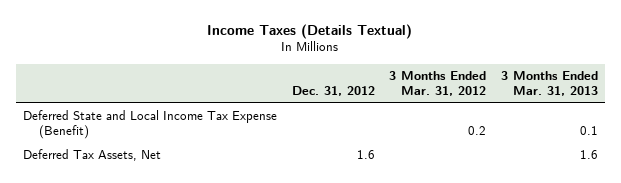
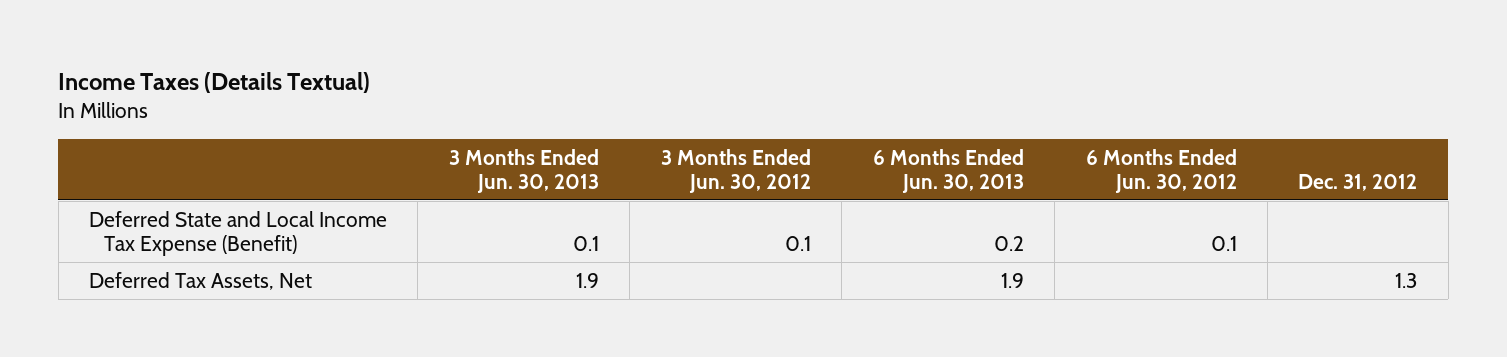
[389,71,487,97] 3 Months Ended Mar. 31, 2012 -> none
[500,71,598,97] 3 Months Ended Mar. 31, 2013 -> none
none -> [448,148,599,193] 3 Months Ended Jun. 30, 2013
none -> [660,148,811,193] 3 Months Ended Jun. 30, 2012
none -> [872,148,1024,193] 6 Months Ended Jun. 30, 2013
none -> [1085,148,1237,193] 6 Months Ended Jun. 30, 2012
[356,150,375,160] 1.6 -> [1395,272,1418,288] 1.3

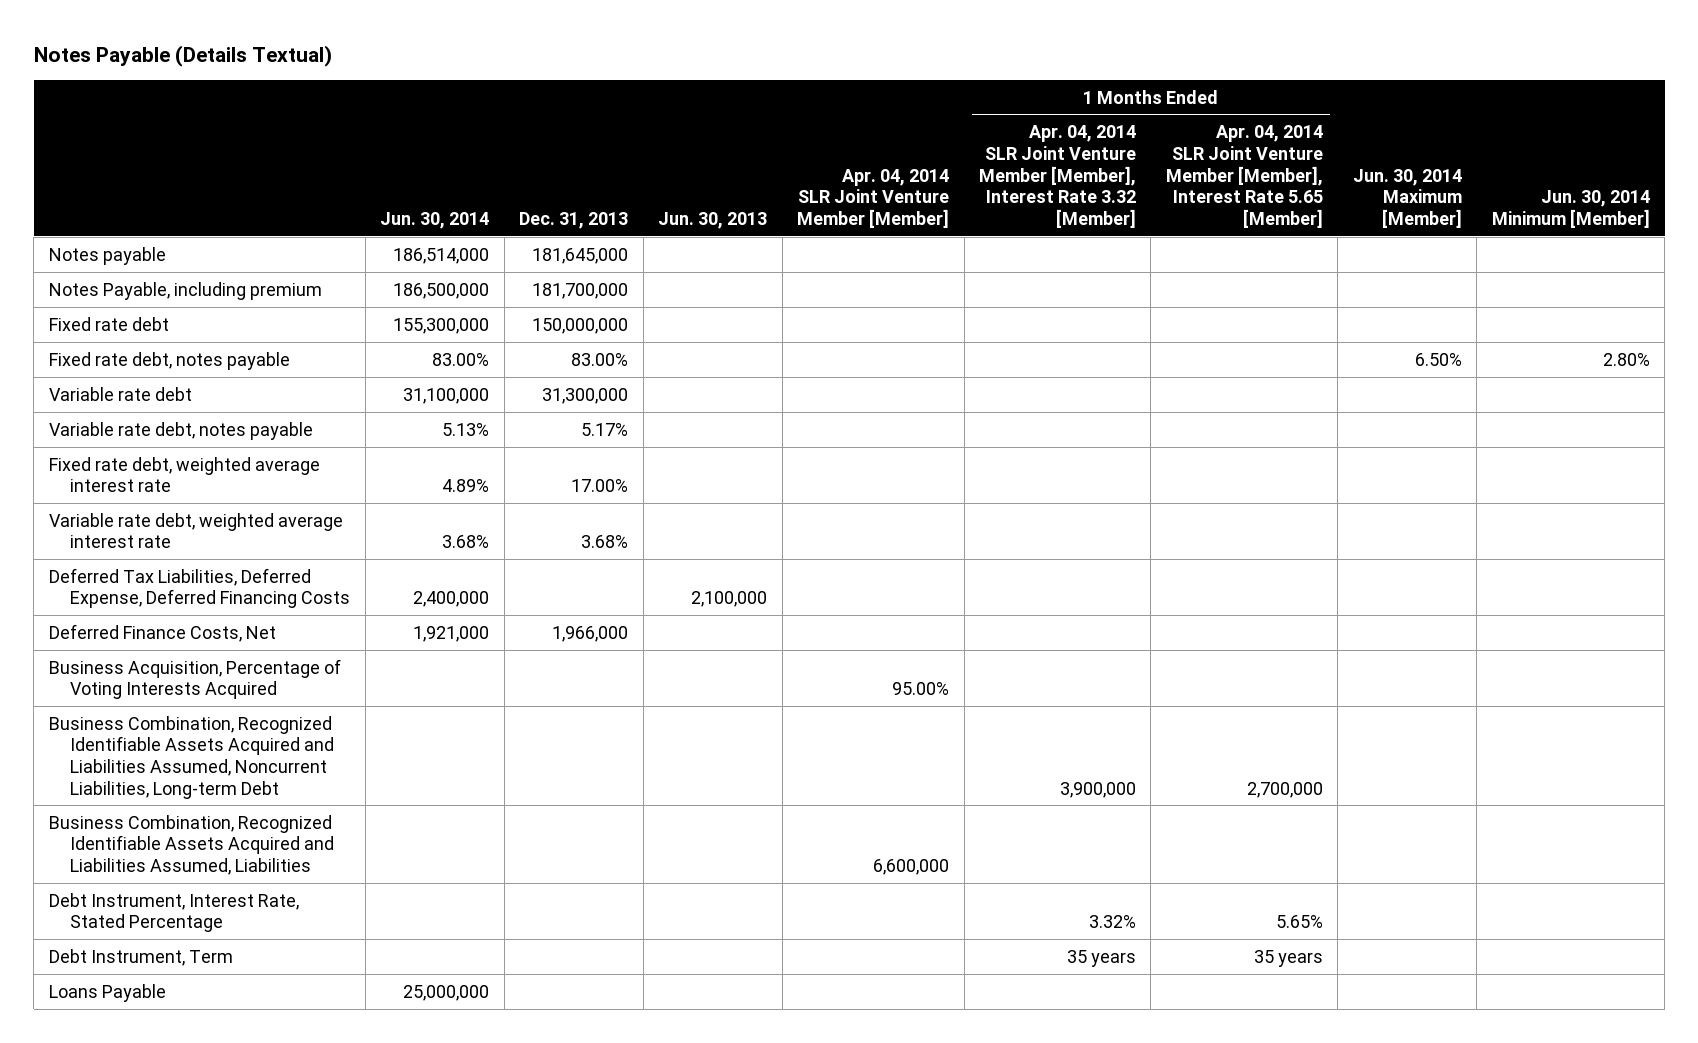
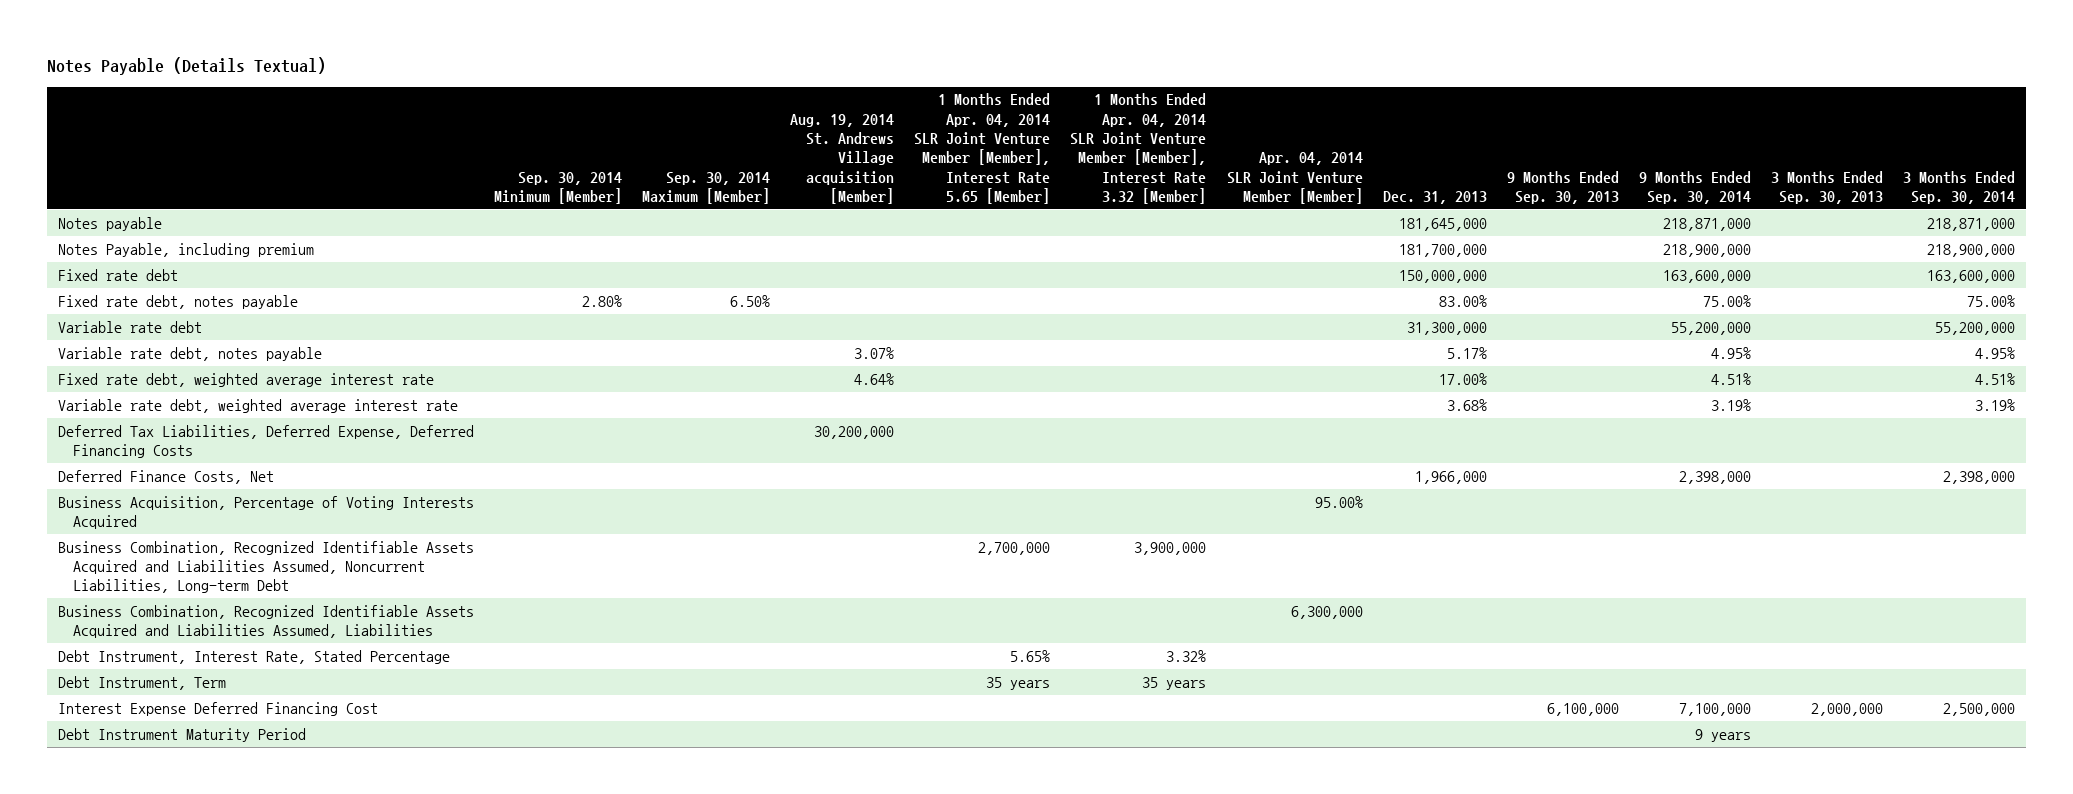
[380,211,490,229] Jun. 30, 2014 -> none
[658,211,768,229] Jun. 30, 2013 -> none
[1352,168,1462,228] Jun. 30, 2014 Maximum [Member] -> none
[1491,190,1650,228] Jun. 30, 2014 Minimum [Member] -> none
none -> [493,171,622,204] Sep. 30, 2014 Minimum [Member]
none -> [641,171,770,204] Sep. 30, 2014 Maximum [Member]
none -> [790,113,895,204] Aug. 19, 2014 St. Andrews Village acquisition [Member]
none -> [1506,170,1619,204] 9 Months Ended Sep. 30, 2013
none -> [1639,170,1752,204] 9 Months Ended Sep. 30, 2014
none -> [1771,170,1884,204] 3 Months Ended Sep. 30, 2013
none -> [1903,170,2016,204] 3 Months Ended Sep. 30, 2014
[873,858,950,875] 6,600,000 -> [1290,605,1363,619] 6,300,000
[48,983,166,1002] Loans Payable -> none
none -> [57,701,378,716] Interest Expense Deferred Financing Cost
none -> [57,727,306,742] Debt Instrument Maturity Period

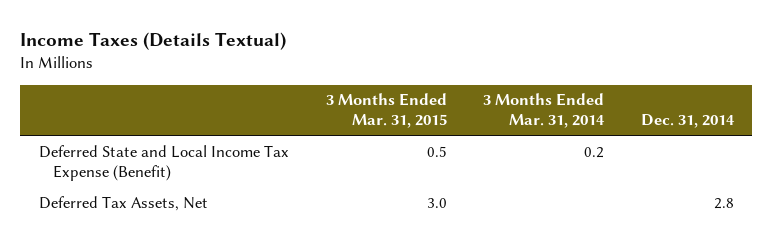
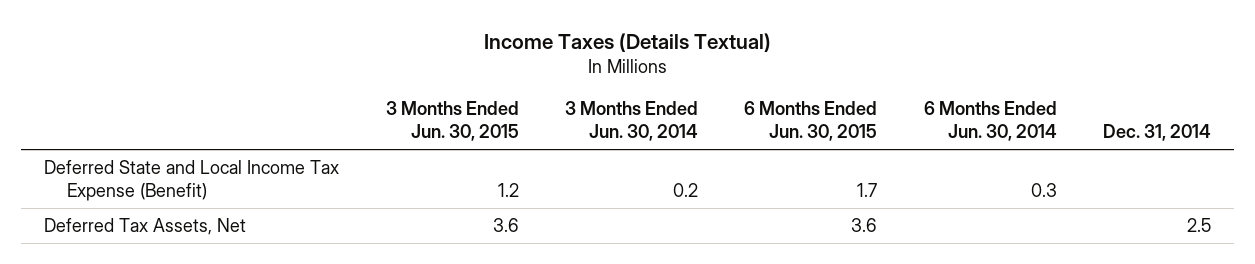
[325,93,447,129] 3 Months Ended Mar. 31, 2015 -> none
[483,93,606,129] 3 Months Ended Mar. 31, 2014 -> none
none -> [385,101,519,142] 3 Months Ended Jun. 30, 2015
none -> [564,101,698,142] 3 Months Ended Jun. 30, 2014
none -> [744,101,878,142] 6 Months Ended Jun. 30, 2015
none -> [923,101,1057,142] 6 Months Ended Jun. 30, 2014
[714,197,735,209] 2.8 -> [1186,218,1211,233] 2.5

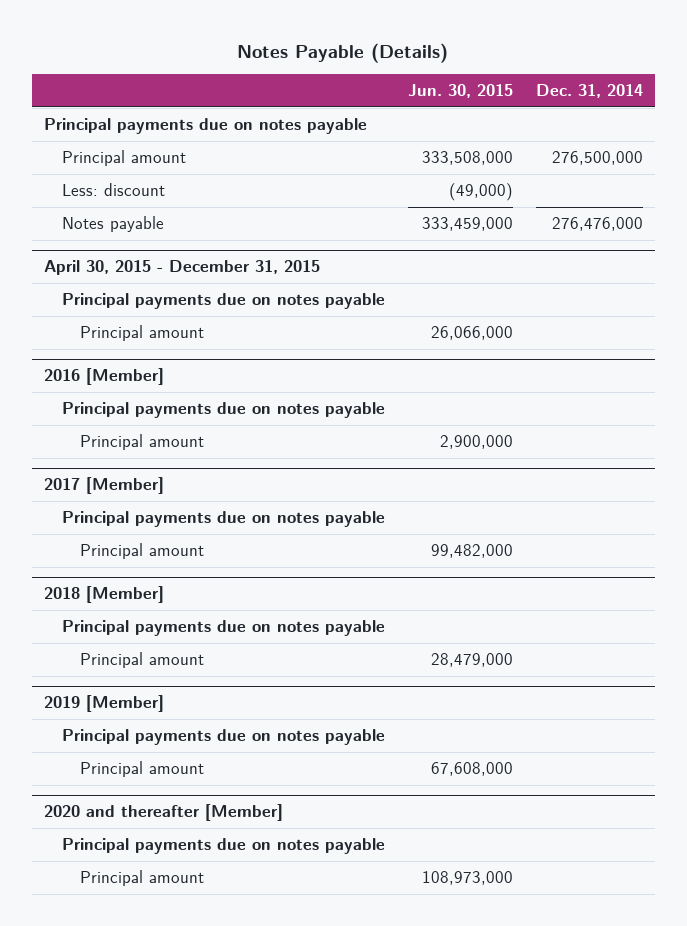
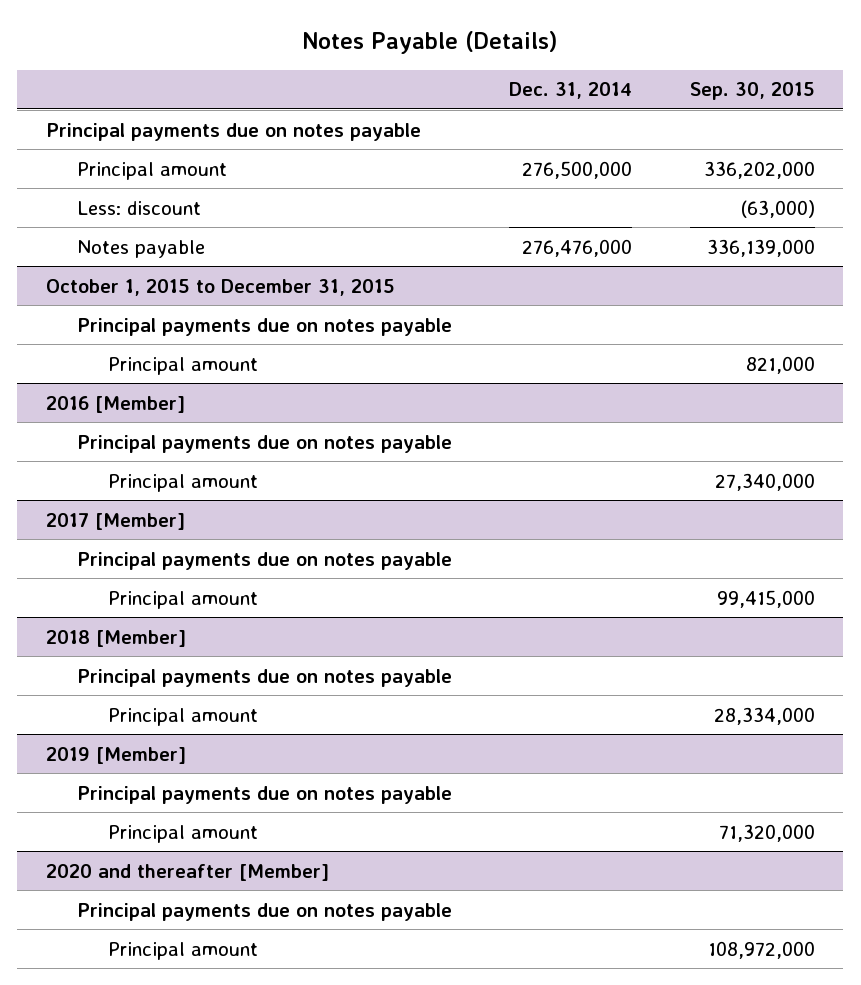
[407,84,513,99] Jun. 30, 2015 -> none
none -> [689,82,815,101] Sep. 30, 2015
[43,260,320,276] April 30, 2015 - December 31, 2015 -> [45,278,395,296] October 1, 2015 to December 31, 2015

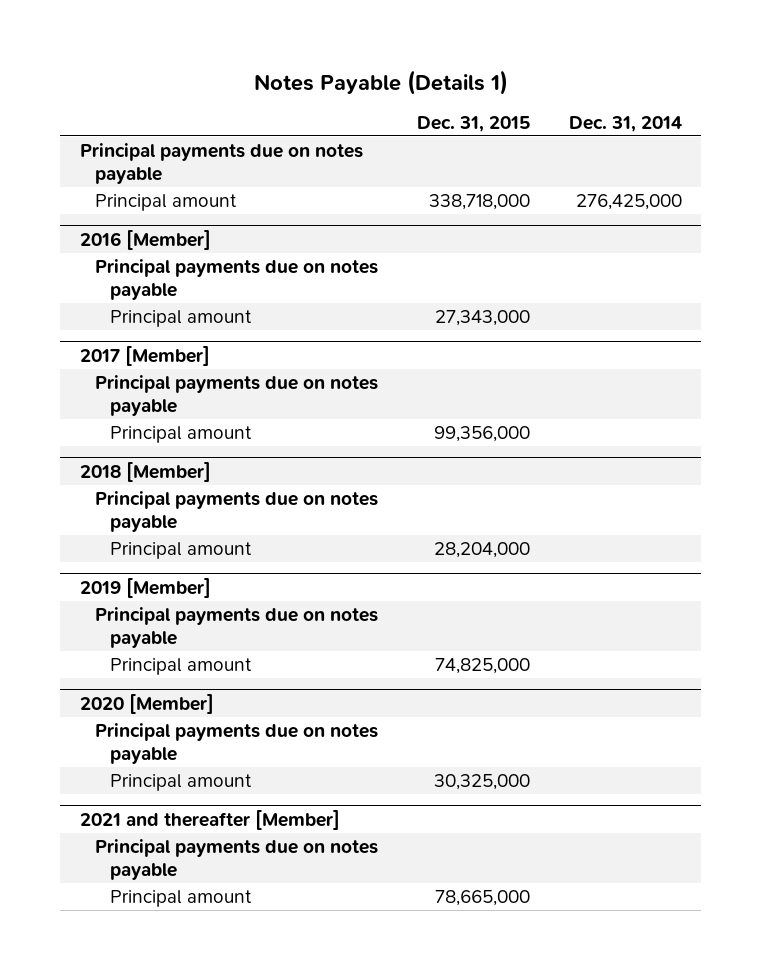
[302,31,558,55] Notes Payable (Details) -> [253,69,508,95] Notes Payable (Details 1)
[689,82,815,101] Sep. 30, 2015 -> none
none -> [416,115,530,132] Dec. 31, 2015
[77,200,202,215] Less: discount -> none
[77,239,206,258] Notes payable -> none
[45,278,395,296] October 1, 2015 to December 31, 2015 -> none
[77,317,453,336] Principal payments due on notes payable -> none
[108,356,259,375] Principal amount -> none
[522,160,633,179] 276,500,000 -> [575,194,682,211] 276,425,000
none -> [79,693,214,714] 2020 [Member]
none -> [94,723,378,764] Principal payments due on notes payable
none -> [109,774,252,792] Principal amount
[45,863,329,881] 2020 and thereafter [Member] -> [79,809,340,830] 2021 and thereafter [Member]

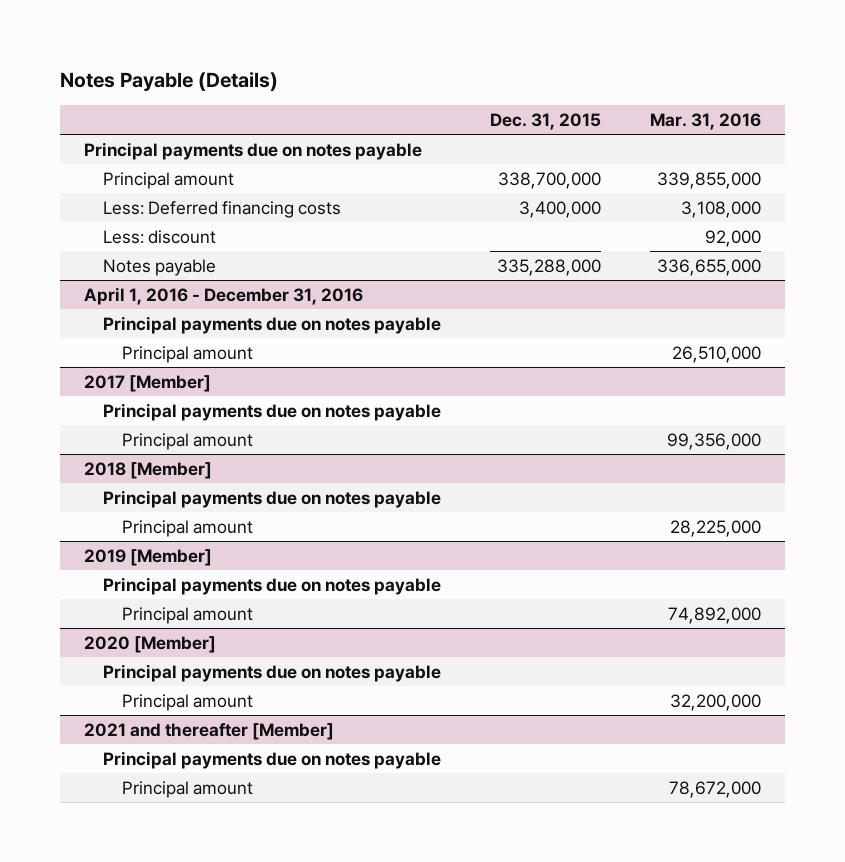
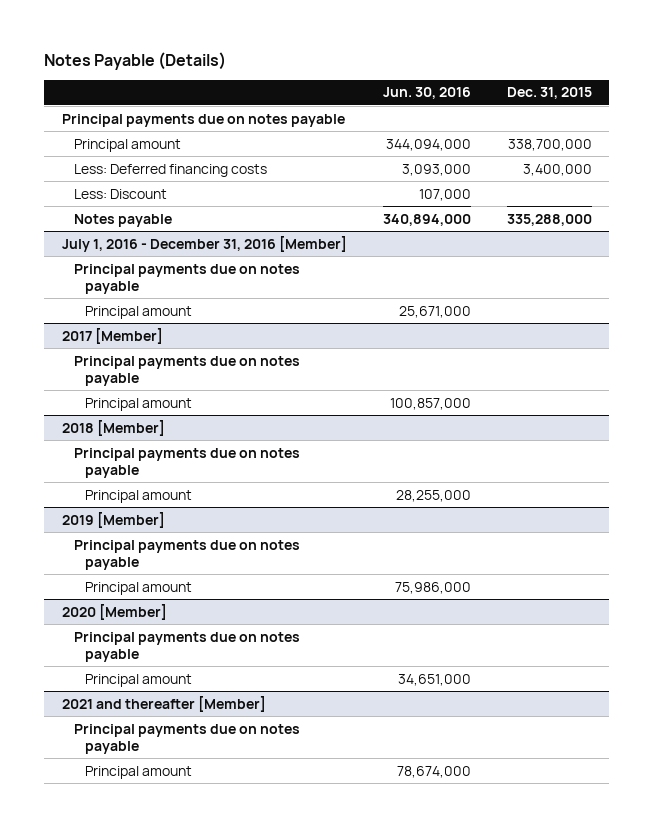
[649,112,761,130] Mar. 31, 2016 -> none
none -> [382,87,471,100] Jun. 30, 2016
[103,229,217,244] Less: discount -> [73,188,167,199] Less: Discount
[84,286,364,305] April 1, 2016 - December 31, 2016 -> [62,235,348,252] July 1, 2016 - December 31, 2016 [Member]

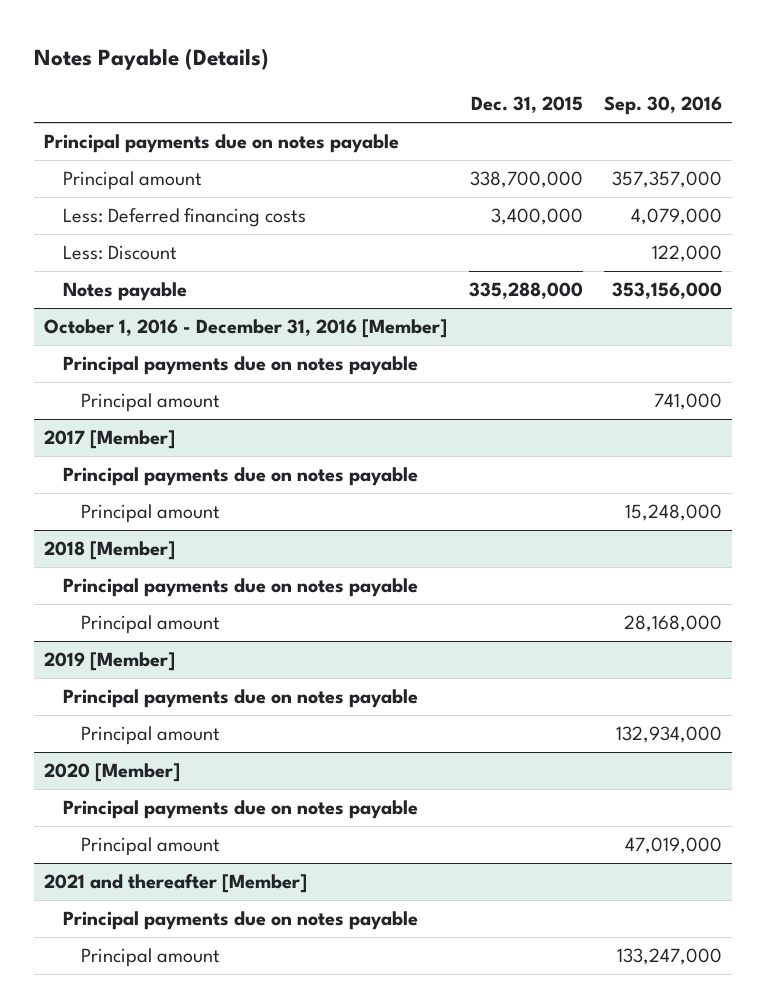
[382,87,471,100] Jun. 30, 2016 -> none
none -> [603,96,722,116] Sep. 30, 2016
[62,235,348,252] July 1, 2016 - December 31, 2016 [Member] -> [44,319,448,339] October 1, 2016 - December 31, 2016 [Member]

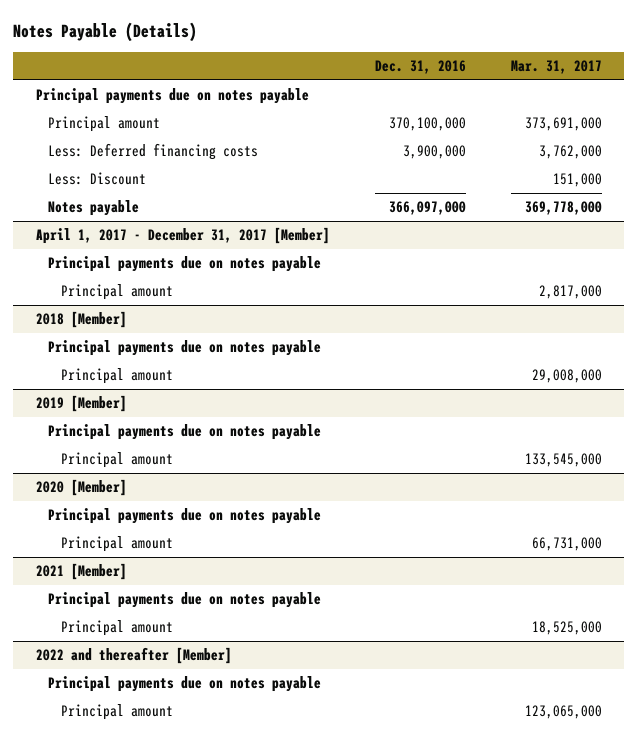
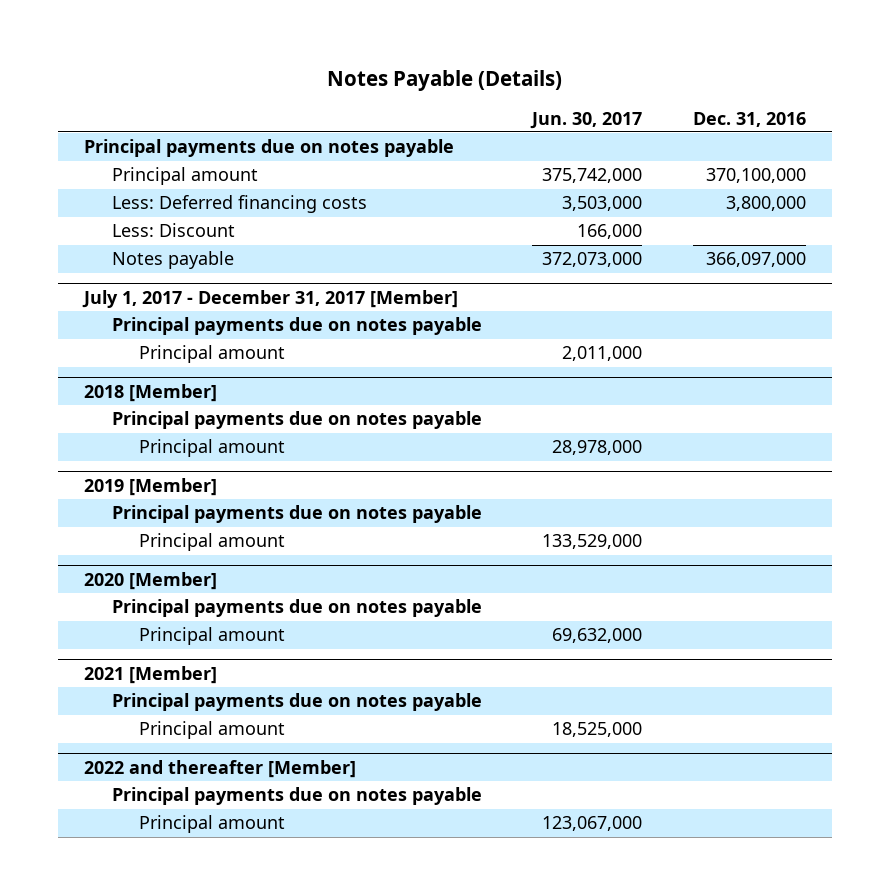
[510,60,602,75] Mar. 31, 2017 -> none
none -> [530,111,643,129] Jun. 30, 2017
[402,145,466,160] 3,900,000 -> [726,196,807,212] 3,800,000
[35,227,330,245] April 1, 2017 - December 31, 2017 [Member] -> [81,289,458,308] July 1, 2017 - December 31, 2017 [Member]

